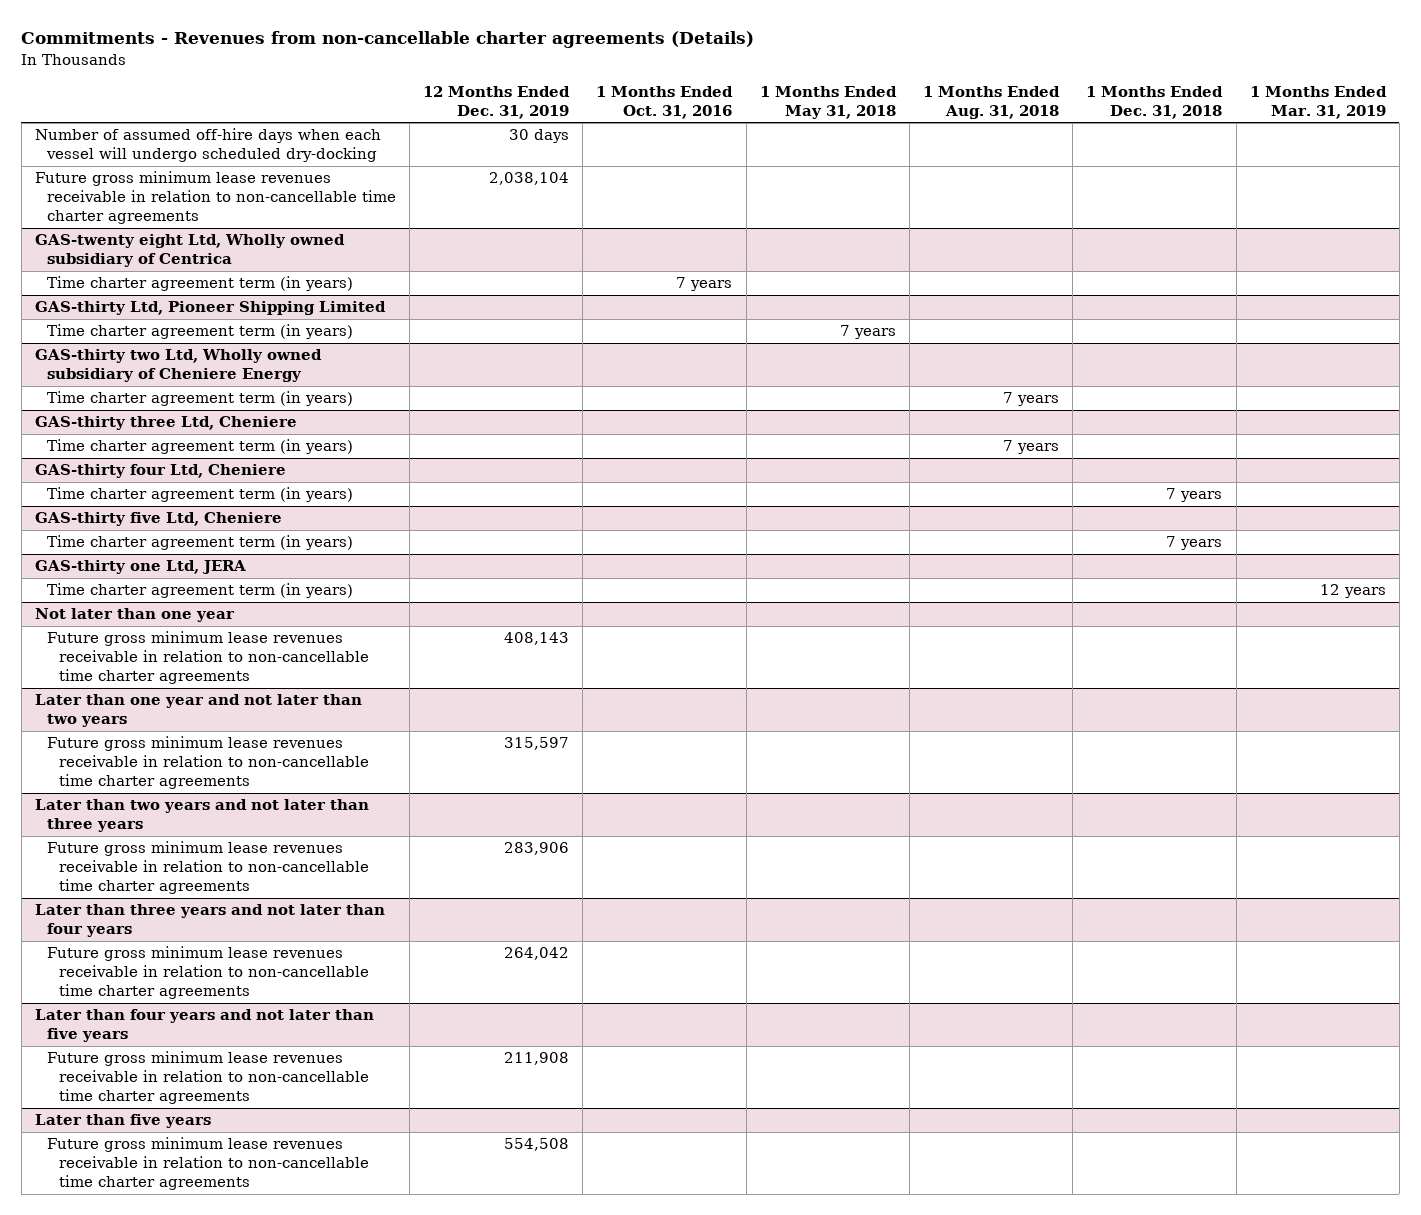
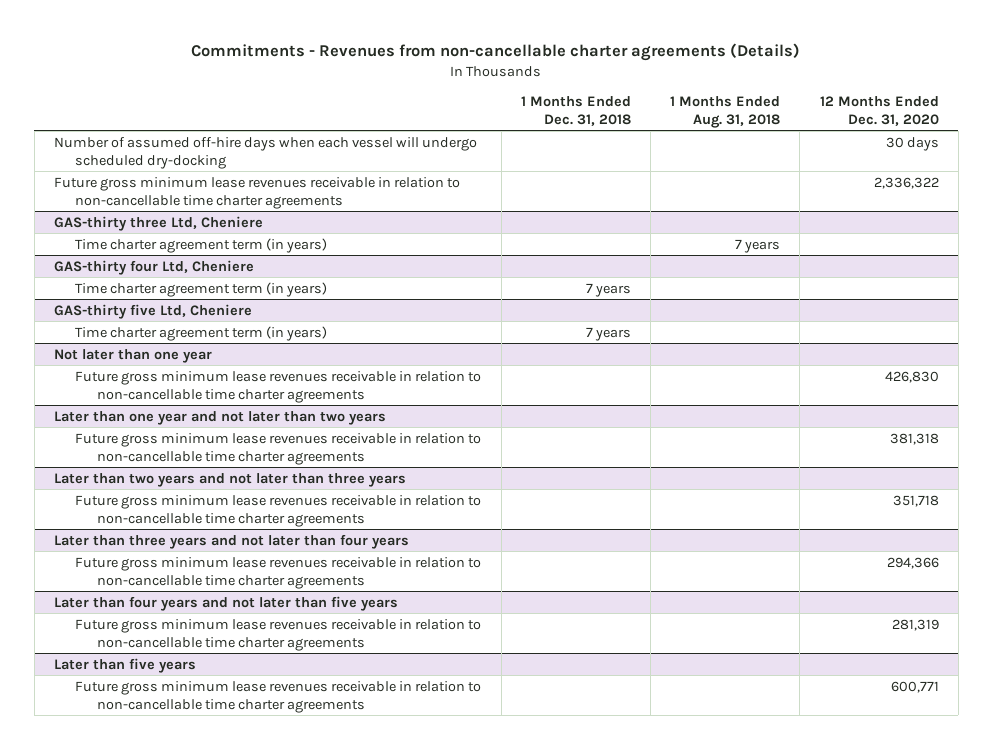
[423,86,571,119] 12 Months Ended Dec. 31, 2019 -> none
[596,86,734,119] 1 Months Ended Oct. 31, 2016 -> none
[759,86,897,119] 1 Months Ended May 31, 2018 -> none
[1249,86,1387,119] 1 Months Ended Mar. 31, 2019 -> none
none -> [819,95,939,126] 12 Months Ended Dec. 31, 2020
[34,234,345,268] GAS-twenty eight Ltd, Wholly owned subsidiary of Centrica -> none
[46,276,353,292] Time charter agreement term (in years) -> none
[34,301,386,316] GAS-thirty Ltd, Pioneer Shipping Limited -> none
[46,324,353,340] Time charter agreement term (in years) -> none
[34,349,322,383] GAS-thirty two Ltd, Wholly owned subsidiary of Cheniere Energy -> none
[46,391,353,407] Time charter agreement term (in years) -> none
[34,560,246,575] GAS-thirty one Ltd, JERA -> none
[46,583,353,599] Time charter agreement term (in years) -> none

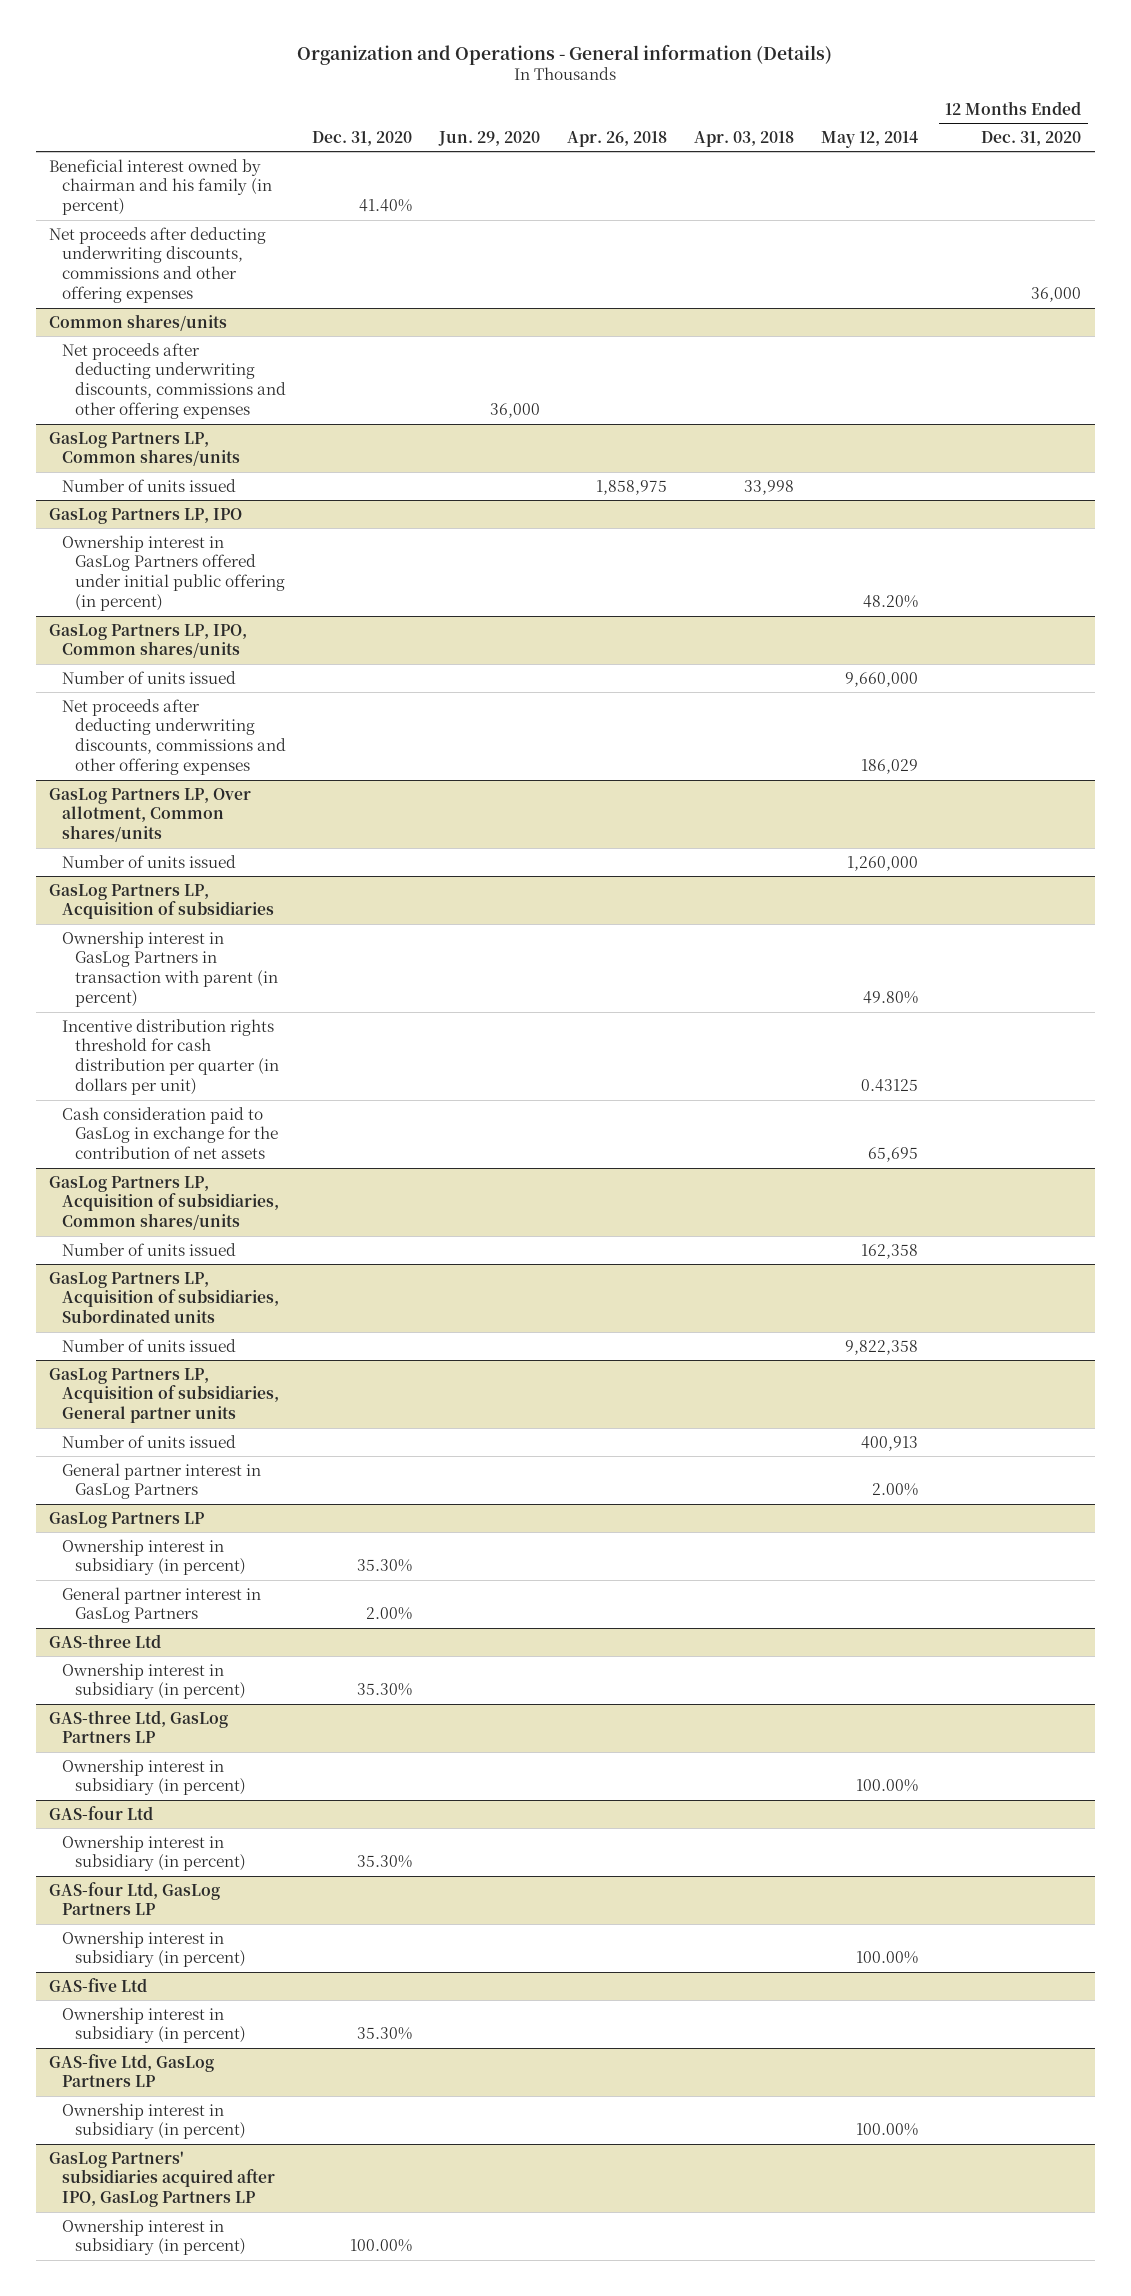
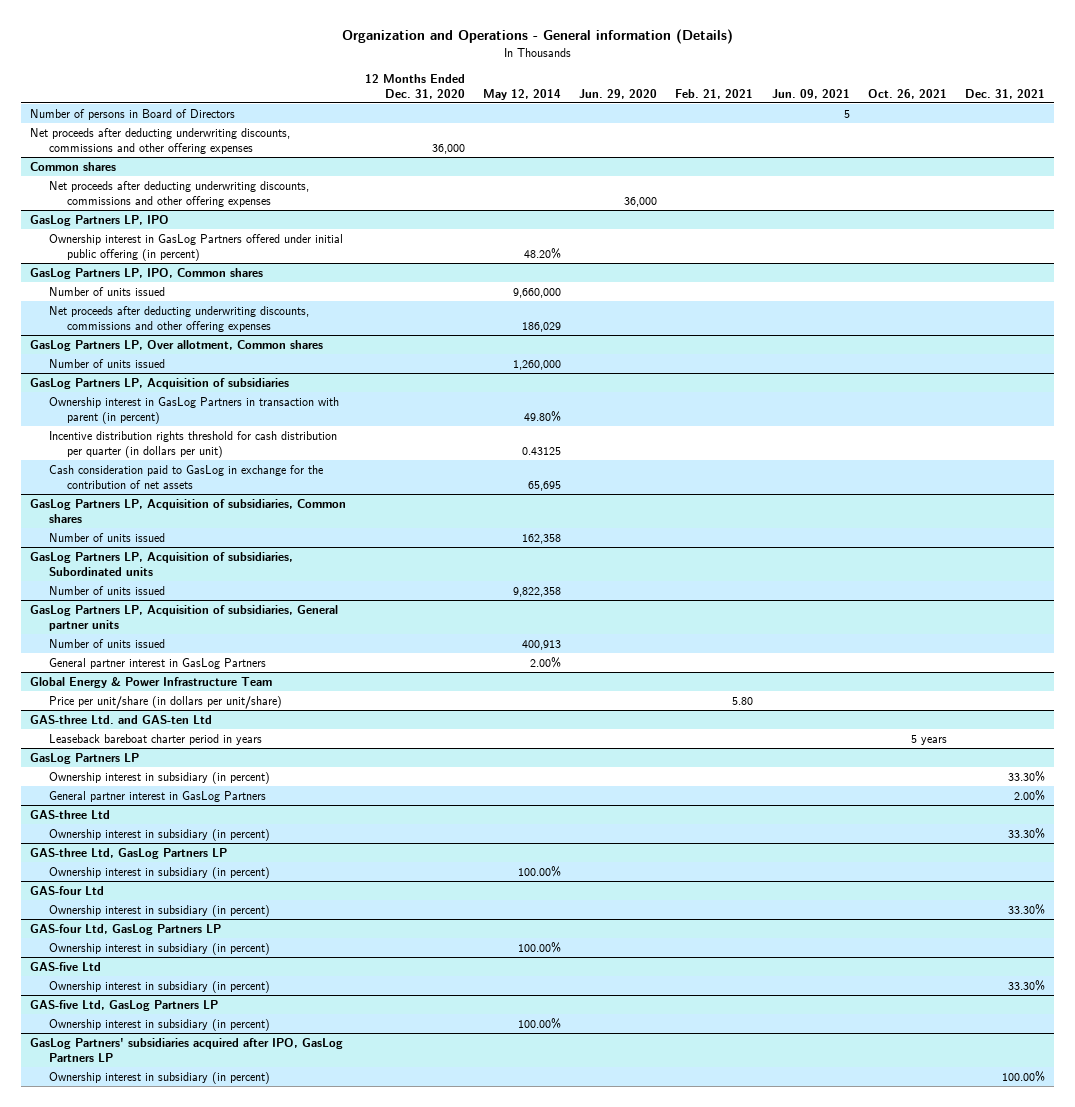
[312,131,413,147] Dec. 31, 2020 -> none
[567,131,668,148] Apr. 26, 2018 -> none
[694,131,795,148] Apr. 03, 2018 -> none
none -> [675,88,754,99] Feb. 21, 2021
none -> [771,88,850,99] Jun. 09, 2021
none -> [867,88,947,99] Oct. 26, 2021
none -> [964,88,1045,99] Dec. 31, 2021
[49,158,272,216] Beneficial interest owned by chairman and his family (in percent) -> none
none -> [30,108,236,120] Number of persons in Board of Directors
[49,313,228,331] Common shares/units -> [30,161,117,171] Common shares
[49,431,240,467] GasLog Partners LP, Common shares/units -> none
[61,478,236,492] Number of units issued -> none
[49,623,248,659] GasLog Partners LP, IPO, Common shares/units -> [30,267,264,279] GasLog Partners LP, IPO, Common shares
[49,787,252,843] GasLog Partners LP, Over allotment, Common shares/units -> [30,339,324,351] GasLog Partners LP, Over allotment, Common shares
[49,1175,279,1231] GasLog Partners LP, Acquisition of subsidiaries, Common shares/units -> [30,498,347,523] GasLog Partners LP, Acquisition of subsidiaries, Common shares
none -> [30,676,273,688] Global Energy & Power Infrastructure Team
none -> [48,695,282,709] Price per unit/share (in dollars per unit/share)
none -> [30,714,213,724] GAS-three Ltd. and GAS-ten Ltd
none -> [48,733,262,745] Leaseback bareboat charter period in years

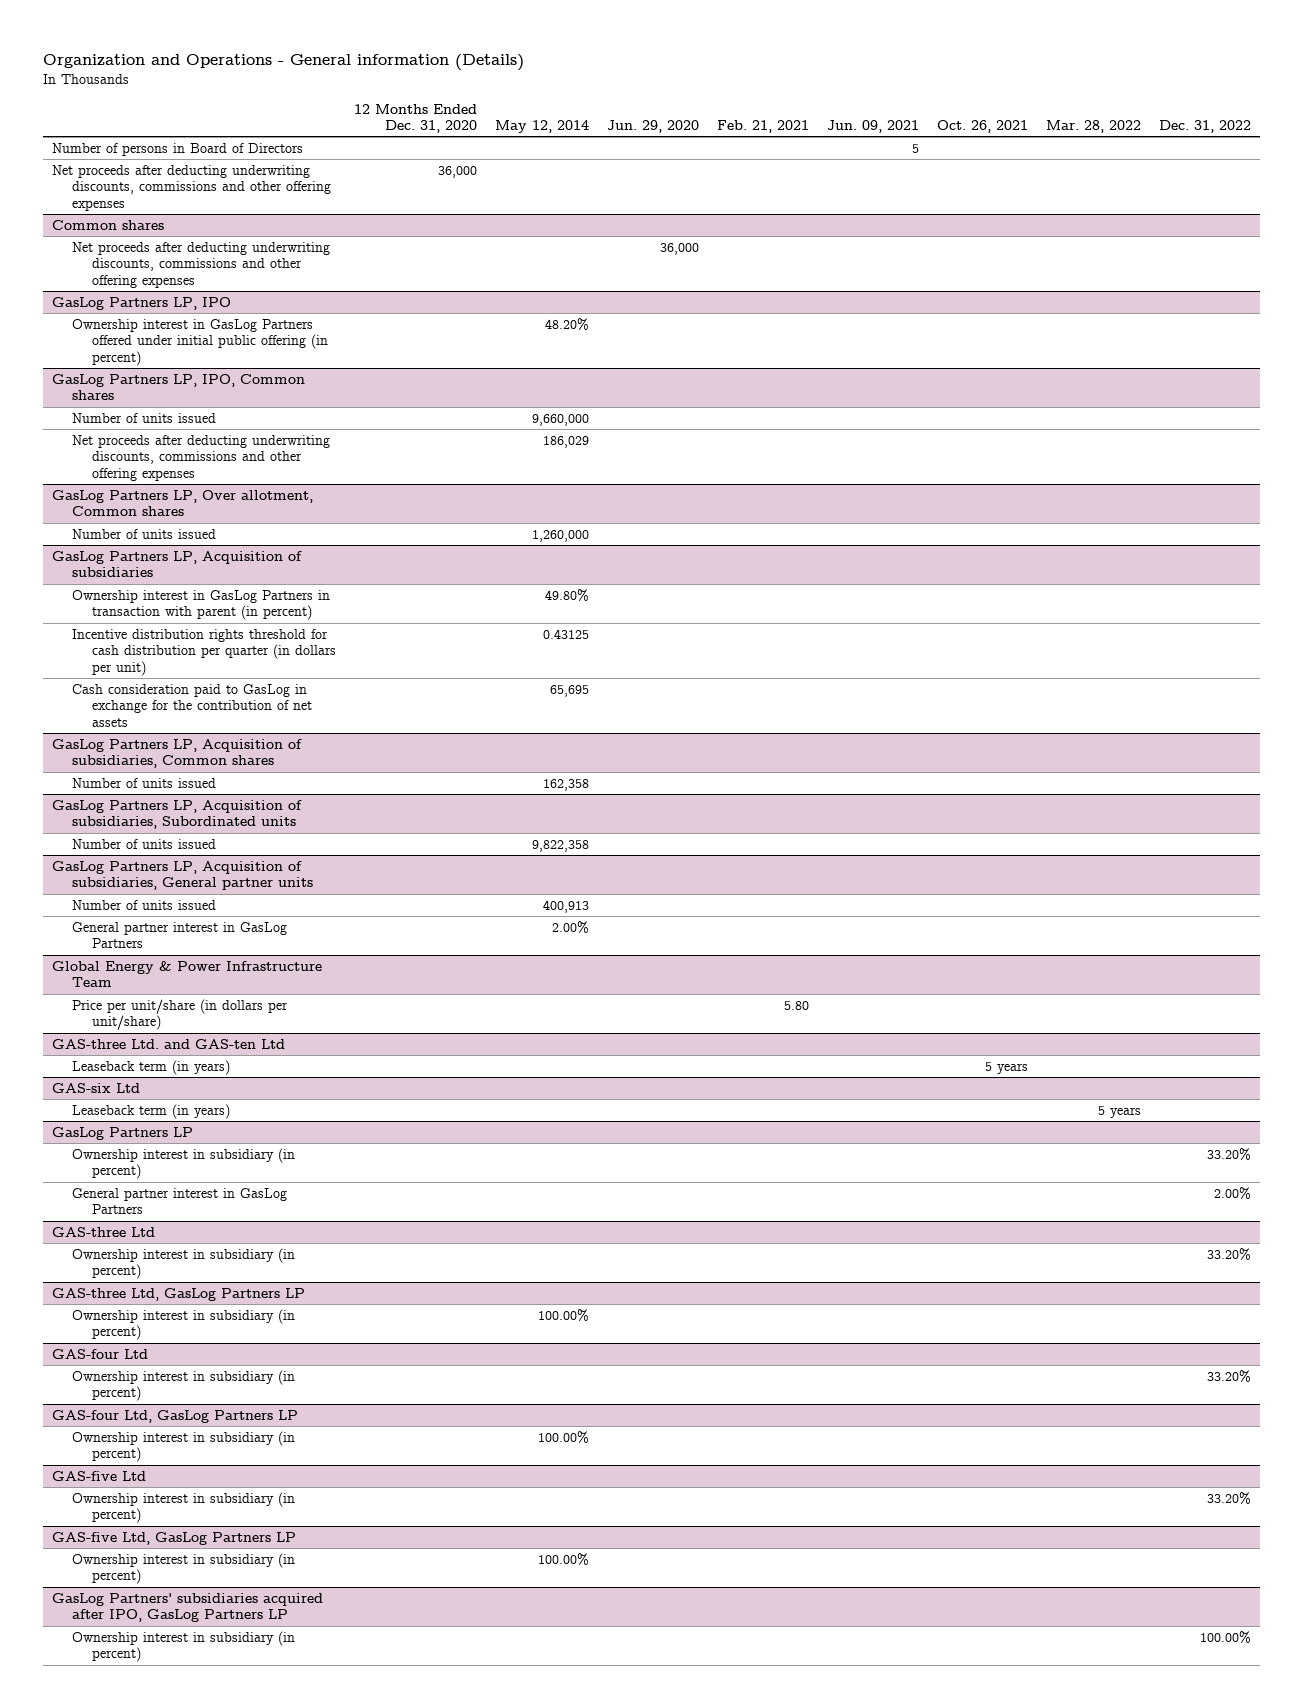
[964,88,1045,99] Dec. 31, 2021 -> none
none -> [1046,120,1142,134] Mar. 28, 2022
none -> [1159,120,1252,134] Dec. 31, 2022
[48,733,262,745] Leaseback bareboat charter period in years -> [71,1059,230,1075] Leaseback term (in years)
none -> [51,1082,140,1093] GAS-six Ltd
none -> [71,1103,230,1119] Leaseback term (in years)

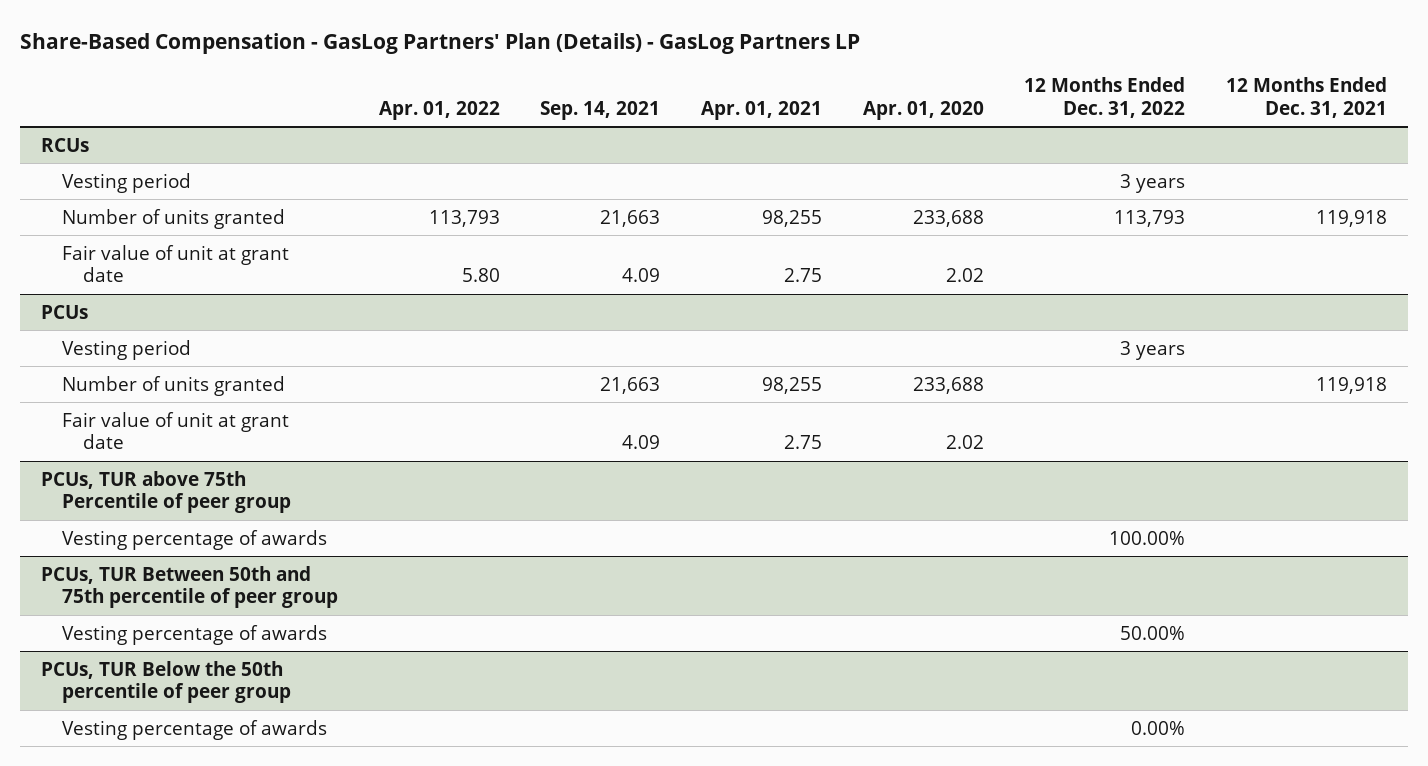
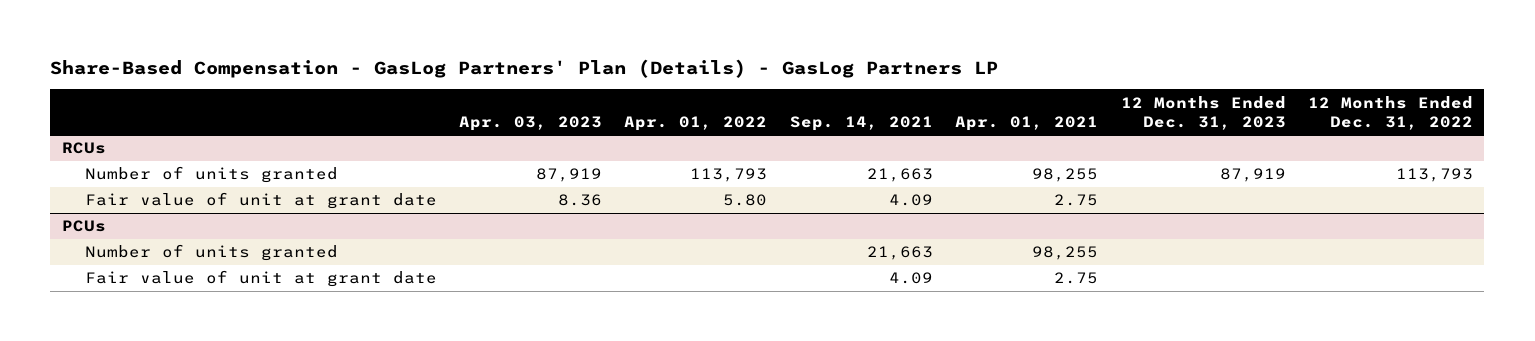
[862,100,984,120] Apr. 01, 2020 -> none
[1226,77,1388,118] 12 Months Ended Dec. 31, 2021 -> none
none -> [459,115,603,131] Apr. 03, 2023
none -> [1120,95,1286,130] 12 Months Ended Dec. 31, 2023
[61,172,191,193] Vesting period -> none
[61,339,191,360] Vesting period -> none
[40,470,291,514] PCUs, TUR above 75th Percentile of peer group -> none
[61,529,327,550] Vesting percentage of awards -> none
[40,565,338,609] PCUs, TUR Between 50th and 75th percentile of peer group -> none
[61,624,327,645] Vesting percentage of awards -> none
[40,660,291,704] PCUs, TUR Below the 50th percentile of peer group -> none
[61,719,327,740] Vesting percentage of awards -> none

